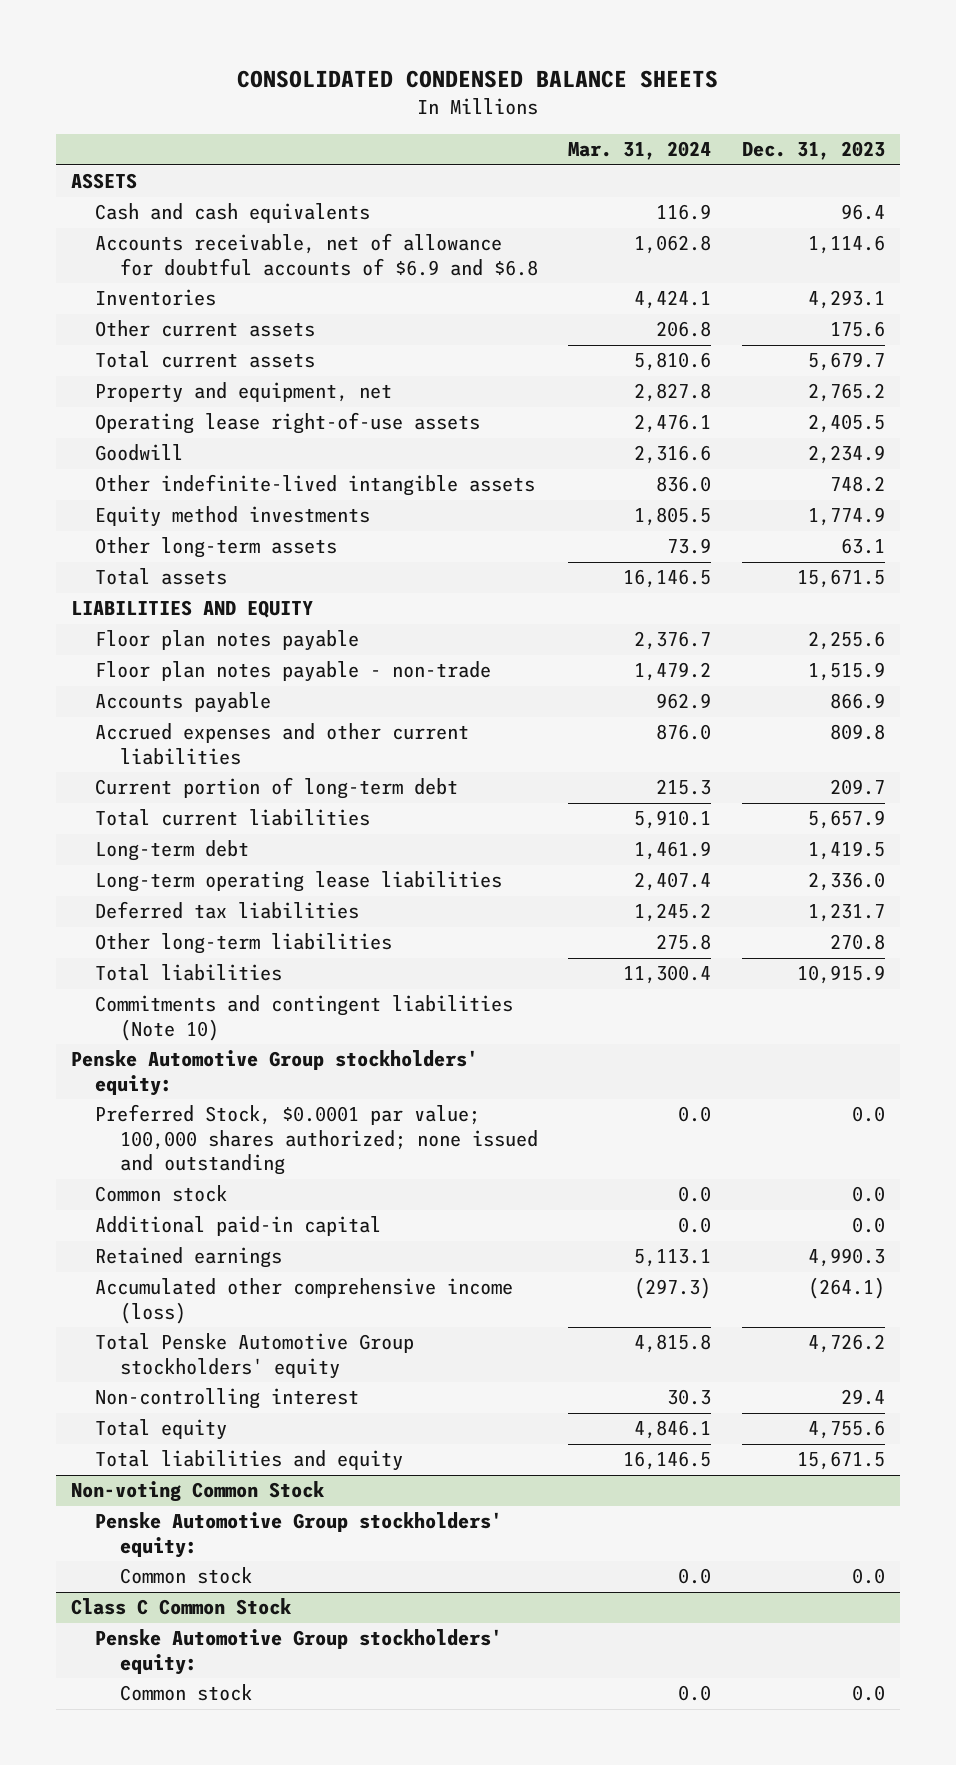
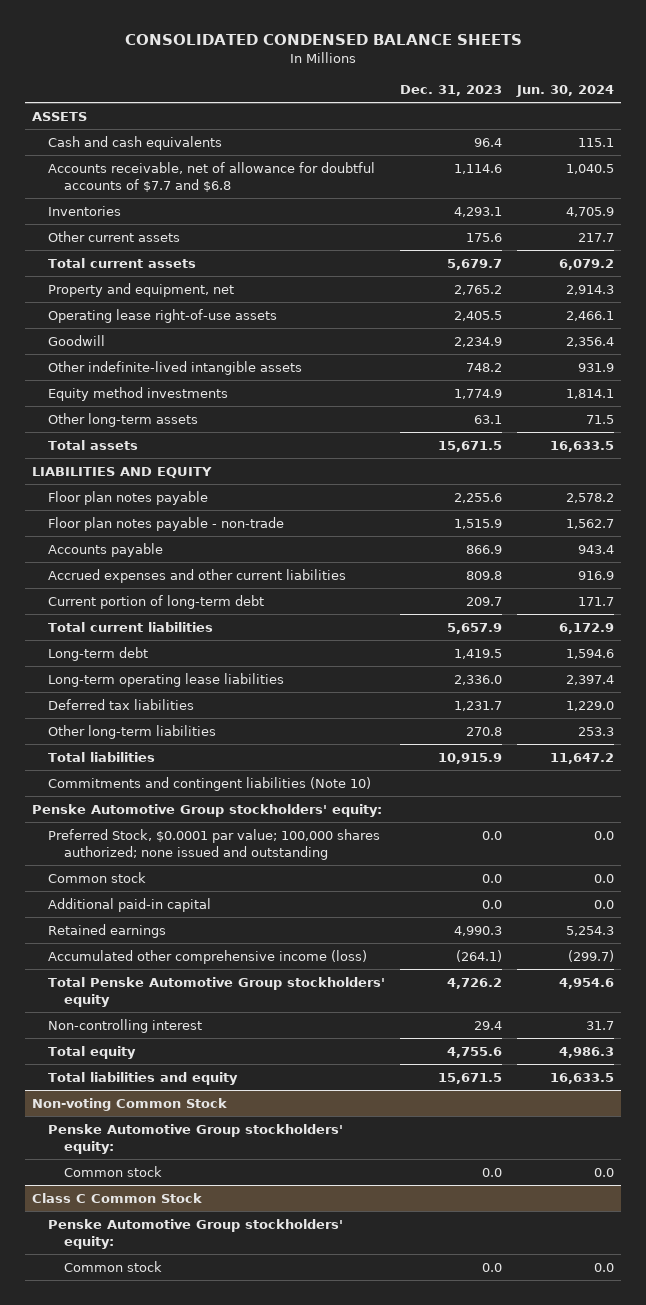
[568,141,712,161] Mar. 31, 2024 -> none
none -> [515,85,614,98] Jun. 30, 2024
[95,233,538,276] Accounts receivable, net of allowance for doubtful accounts of $6.9 and $6.8 -> [48,161,376,192] Accounts receivable, net of allowance for doubtful accounts of $7.7 and $6.8

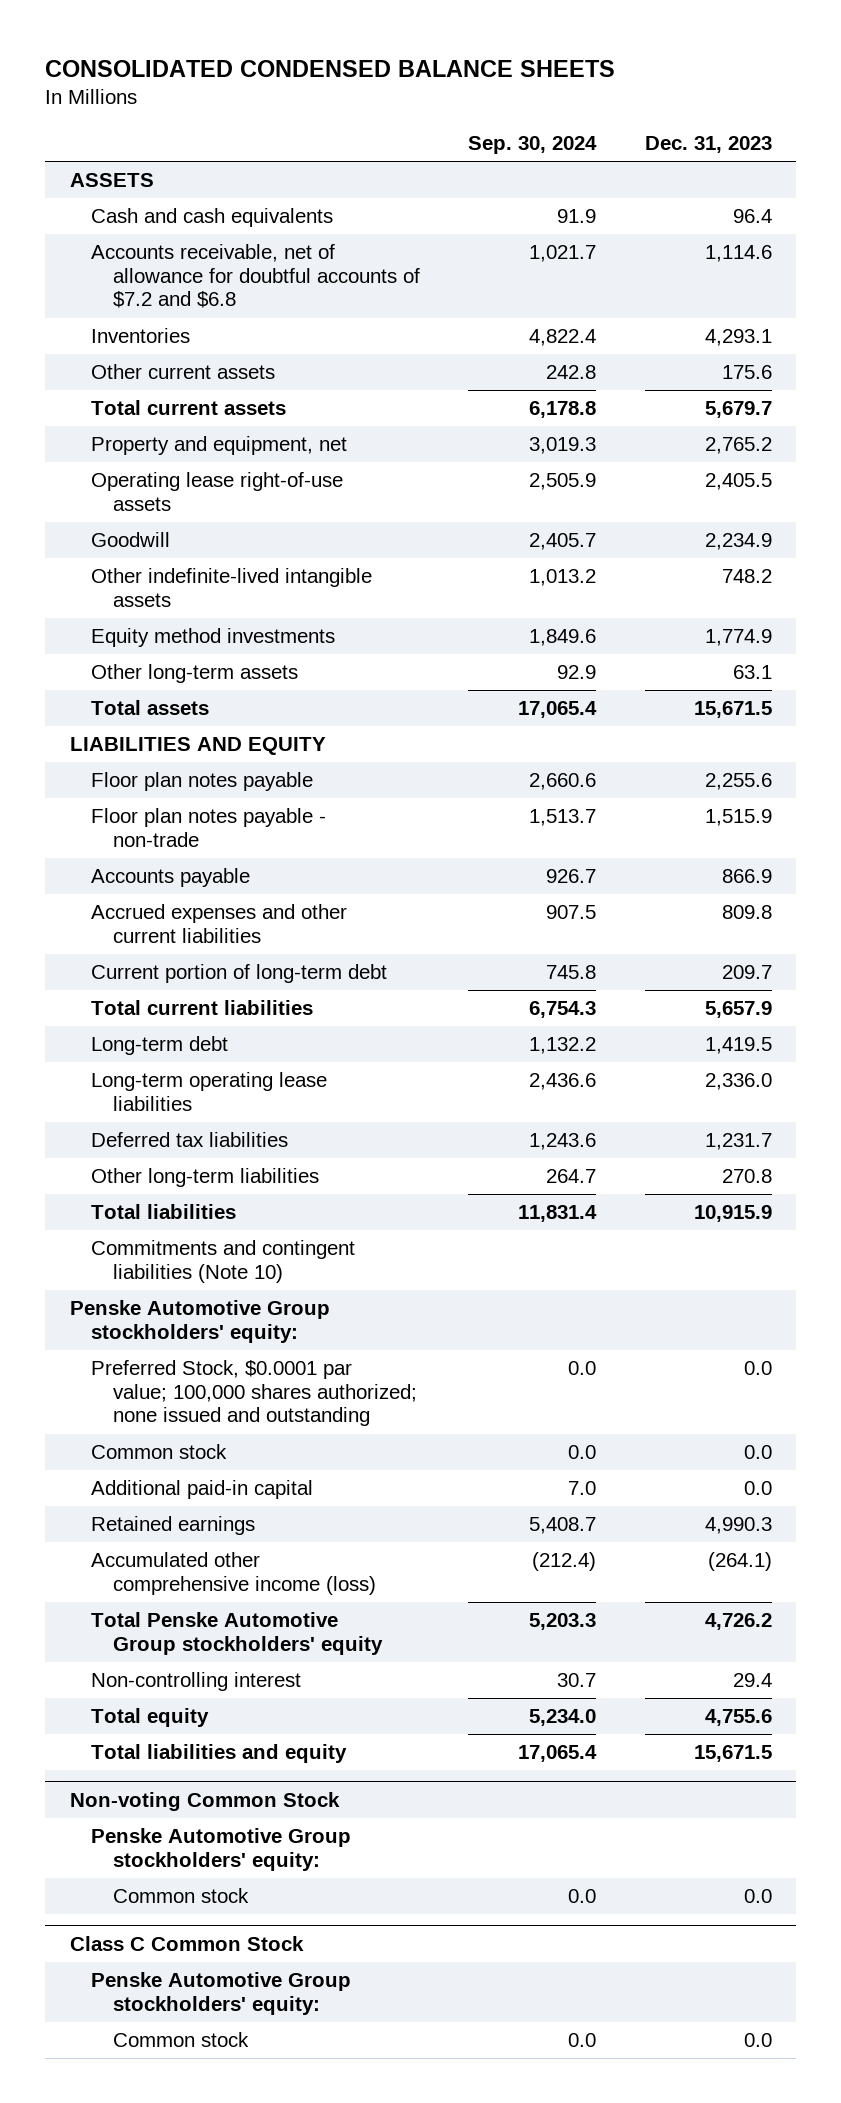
[515,85,614,98] Jun. 30, 2024 -> none
none -> [468,136,598,155] Sep. 30, 2024
[48,161,376,192] Accounts receivable, net of allowance for doubtful accounts of $7.7 and $6.8 -> [91,244,420,309] Accounts receivable, net of allowance for doubtful accounts of $7.2 and $6.8

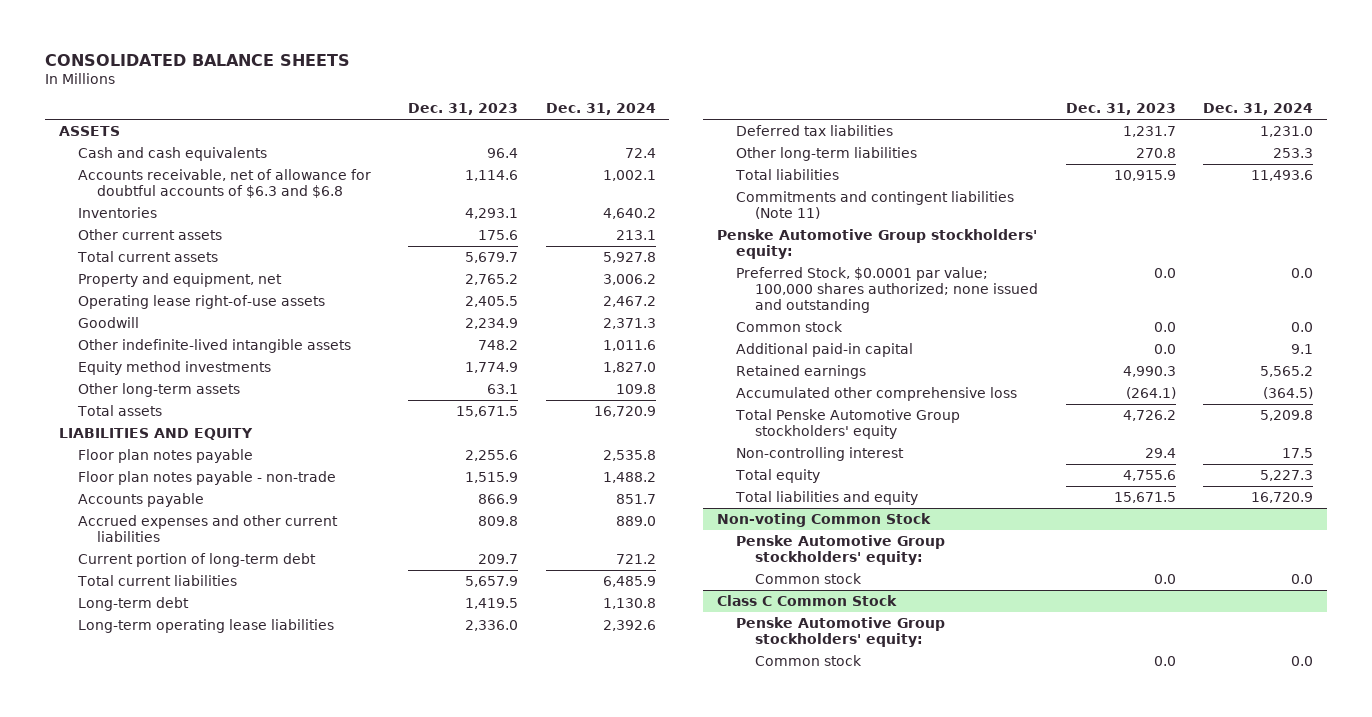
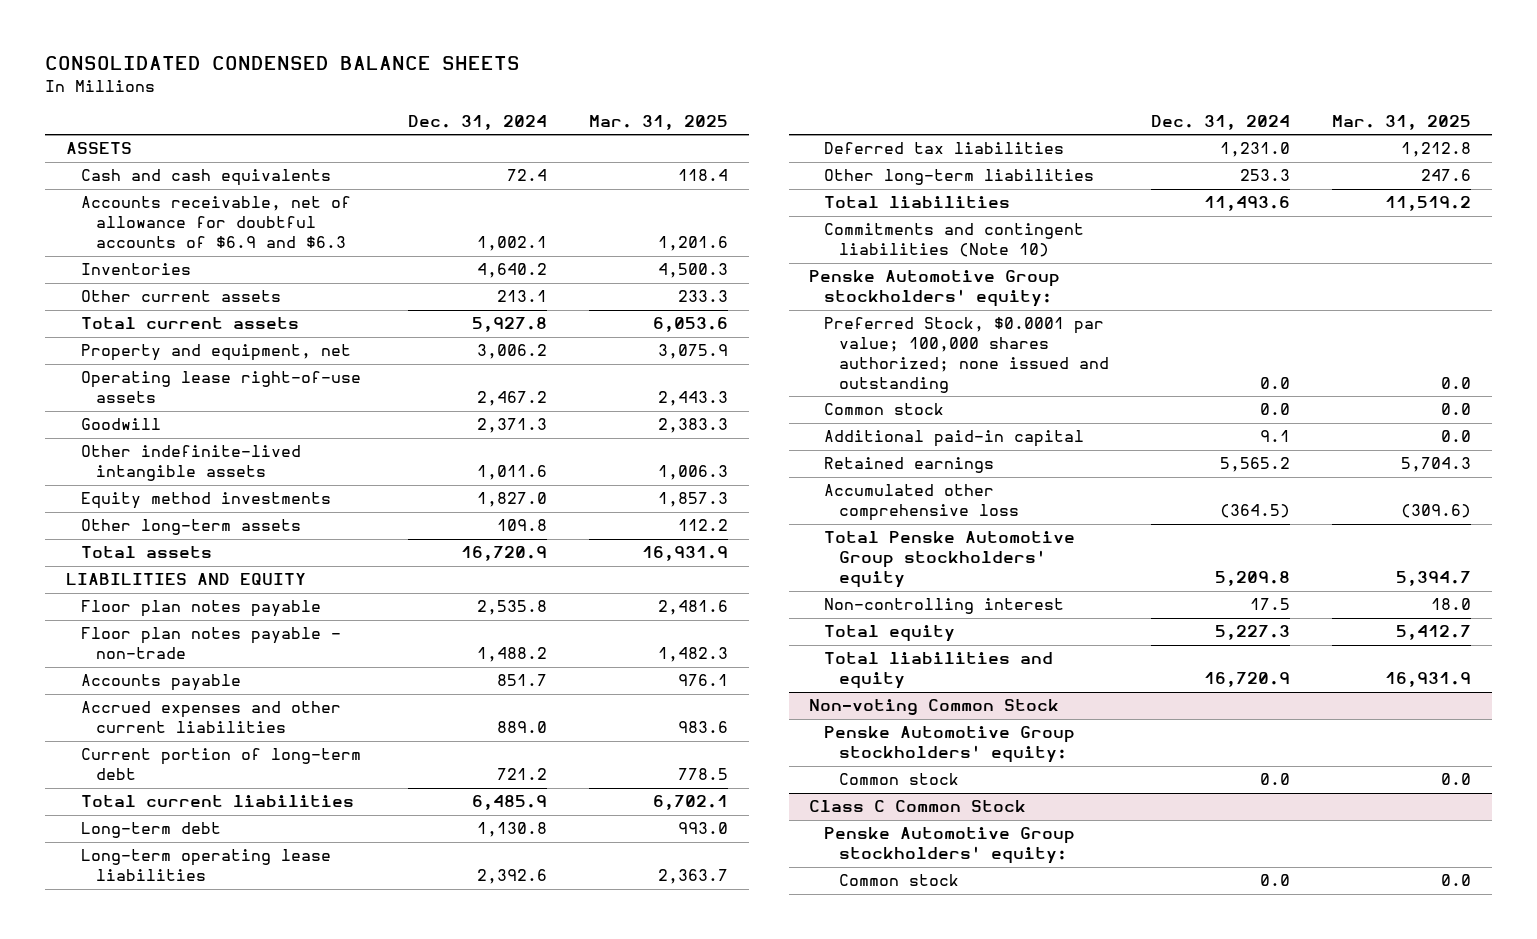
[44,53,350,66] CONSOLIDATED BALANCE SHEETS -> [45,56,521,71] CONSOLIDATED CONDENSED BALANCE SHEETS
[407,103,518,116] Dec. 31, 2023 -> none
none -> [588,115,728,131] Mar. 31, 2025
[77,168,371,198] Accounts receivable, net of allowance for doubtful accounts of $6.3 and $6.8 -> [81,196,352,249] Accounts receivable, net of allowance for doubtful accounts of $6.9 and $6.3
[735,190,1014,219] Commitments and contingent liabilities (Note 11) -> [824,223,1085,258] Commitments and contingent liabilities (Note 10)

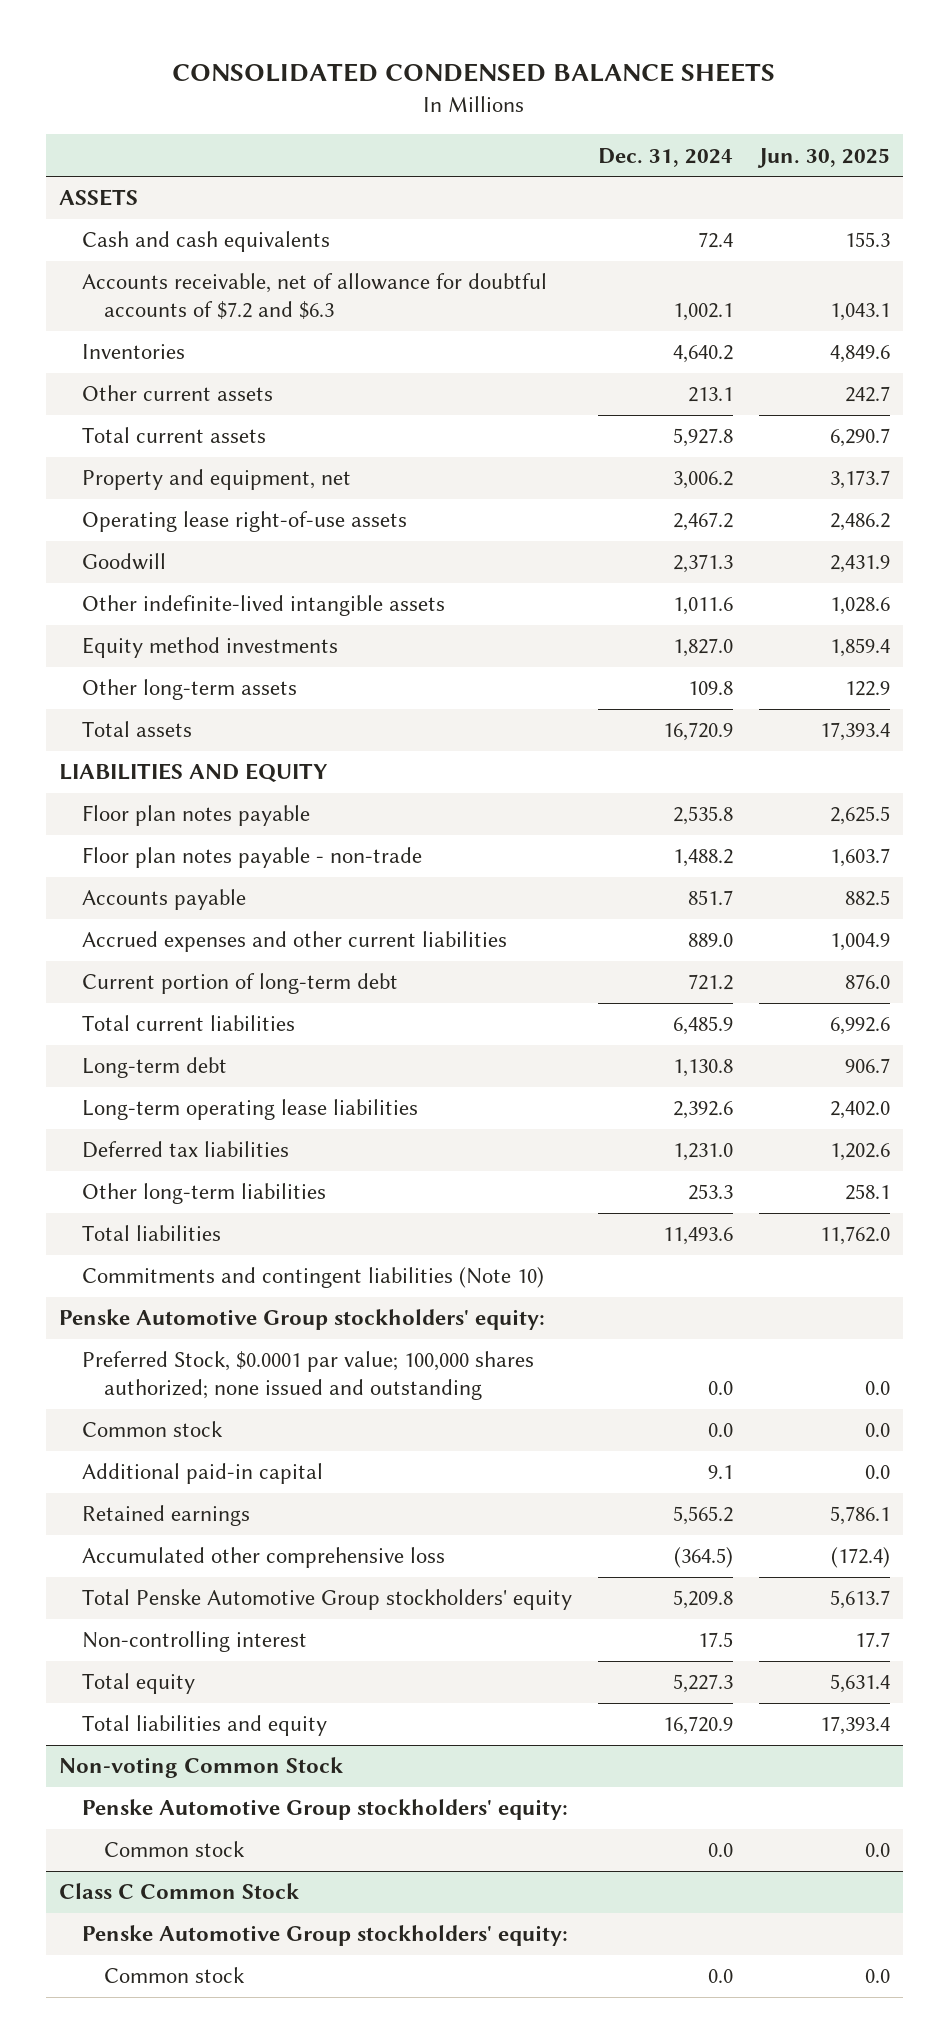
[588,115,728,131] Mar. 31, 2025 -> none
none -> [757,147,891,168] Jun. 30, 2025
[81,196,352,249] Accounts receivable, net of allowance for doubtful accounts of $6.9 and $6.3 -> [81,273,547,320] Accounts receivable, net of allowance for doubtful accounts of $7.2 and $6.3

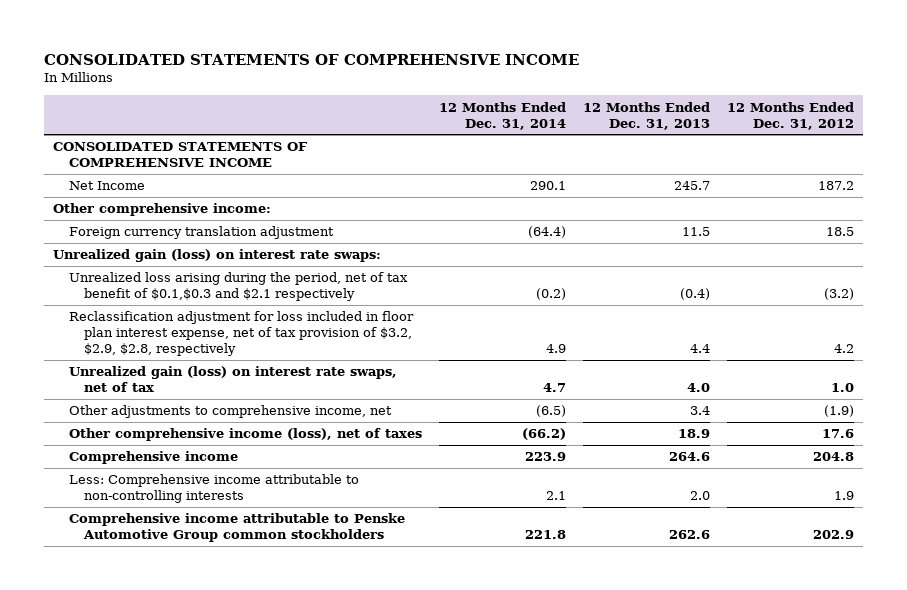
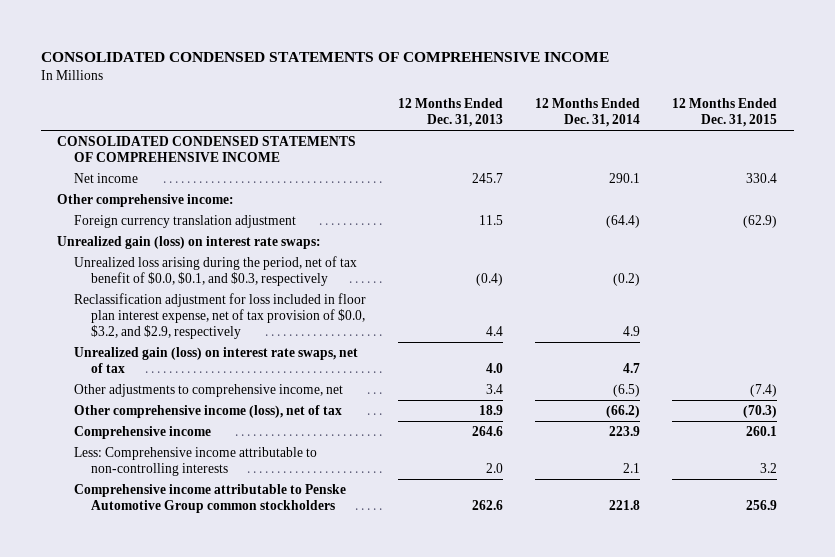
[44,53,580,65] CONSOLIDATED STATEMENTS OF COMPREHENSIVE INCOME -> [41,51,610,62] CONSOLIDATED CONDENSED STATEMENTS OF COMPREHENSIVE INCOME
[727,101,855,130] 12 Months Ended Dec. 31, 2012 -> none
none -> [672,97,778,127] 12 Months Ended Dec. 31, 2015
[52,142,308,168] CONSOLIDATED STATEMENTS OF COMPREHENSIVE INCOME -> [57,135,357,162] CONSOLIDATED CONDENSED STATEMENTS OF COMPREHENSIVE INCOME
[68,181,145,191] Net Income -> [73,172,138,183] Net income
[68,272,408,302] Unrealized loss arising during the period, net of tax benefit of $0.1,$0.3 and $2.1 respectively -> [73,255,357,286] Unrealized loss arising during the period, net of tax benefit of $0.0, $0.1, and $0.3, respectively
[68,311,414,356] Reclassification adjustment for loss included in floor plan interest expense, net of tax provision of $3.2, $2.9, $2.8, respectively -> [73,292,366,339] Reclassification adjustment for loss included in floor plan interest expense, net of tax provision of $0.0, $3.2, and $2.9, respectively
[68,428,422,442] Other comprehensive income (loss), net of taxes -> [73,404,342,418] Other comprehensive income (loss), net of tax

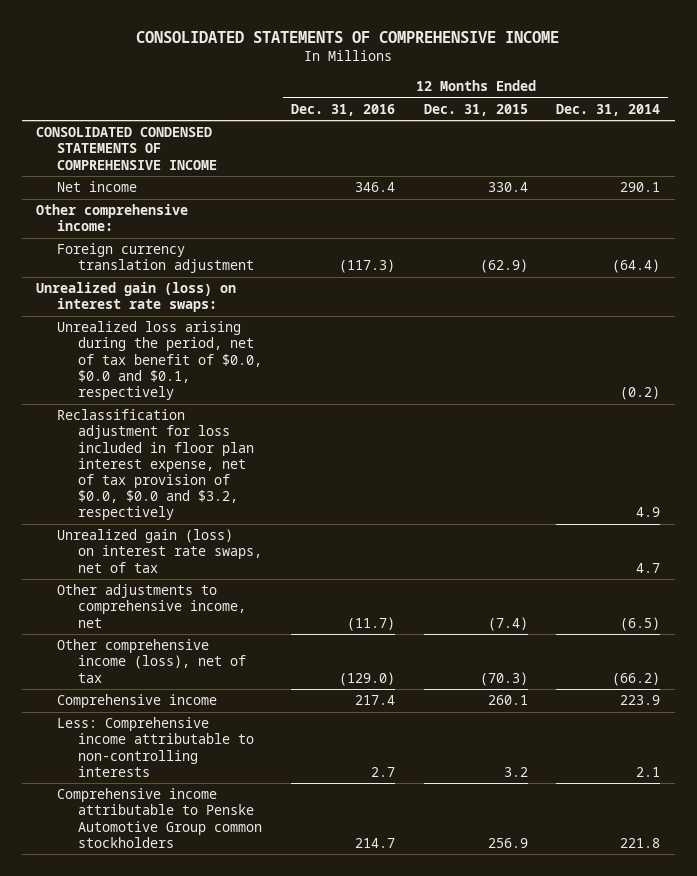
[41,51,610,62] CONSOLIDATED CONDENSED STATEMENTS OF COMPREHENSIVE INCOME -> [136,30,560,43] CONSOLIDATED STATEMENTS OF COMPREHENSIVE INCOME
[398,97,504,127] 12 Months Ended Dec. 31, 2013 -> none
none -> [290,103,395,116] Dec. 31, 2016
[73,255,357,286] Unrealized loss arising during the period, net of tax benefit of $0.0, $0.1, and $0.3, respectively -> [57,321,262,401] Unrealized loss arising during the period, net of tax benefit of $0.0, $0.0 and $0.1, respectively
[73,292,366,339] Reclassification adjustment for loss included in floor plan interest expense, net of tax provision of $0.0, $3.2, and $2.9, respectively -> [57,409,254,521] Reclassification adjustment for loss included in floor plan interest expense, net of tax provision of $0.0, $0.0 and $3.2, respectively

